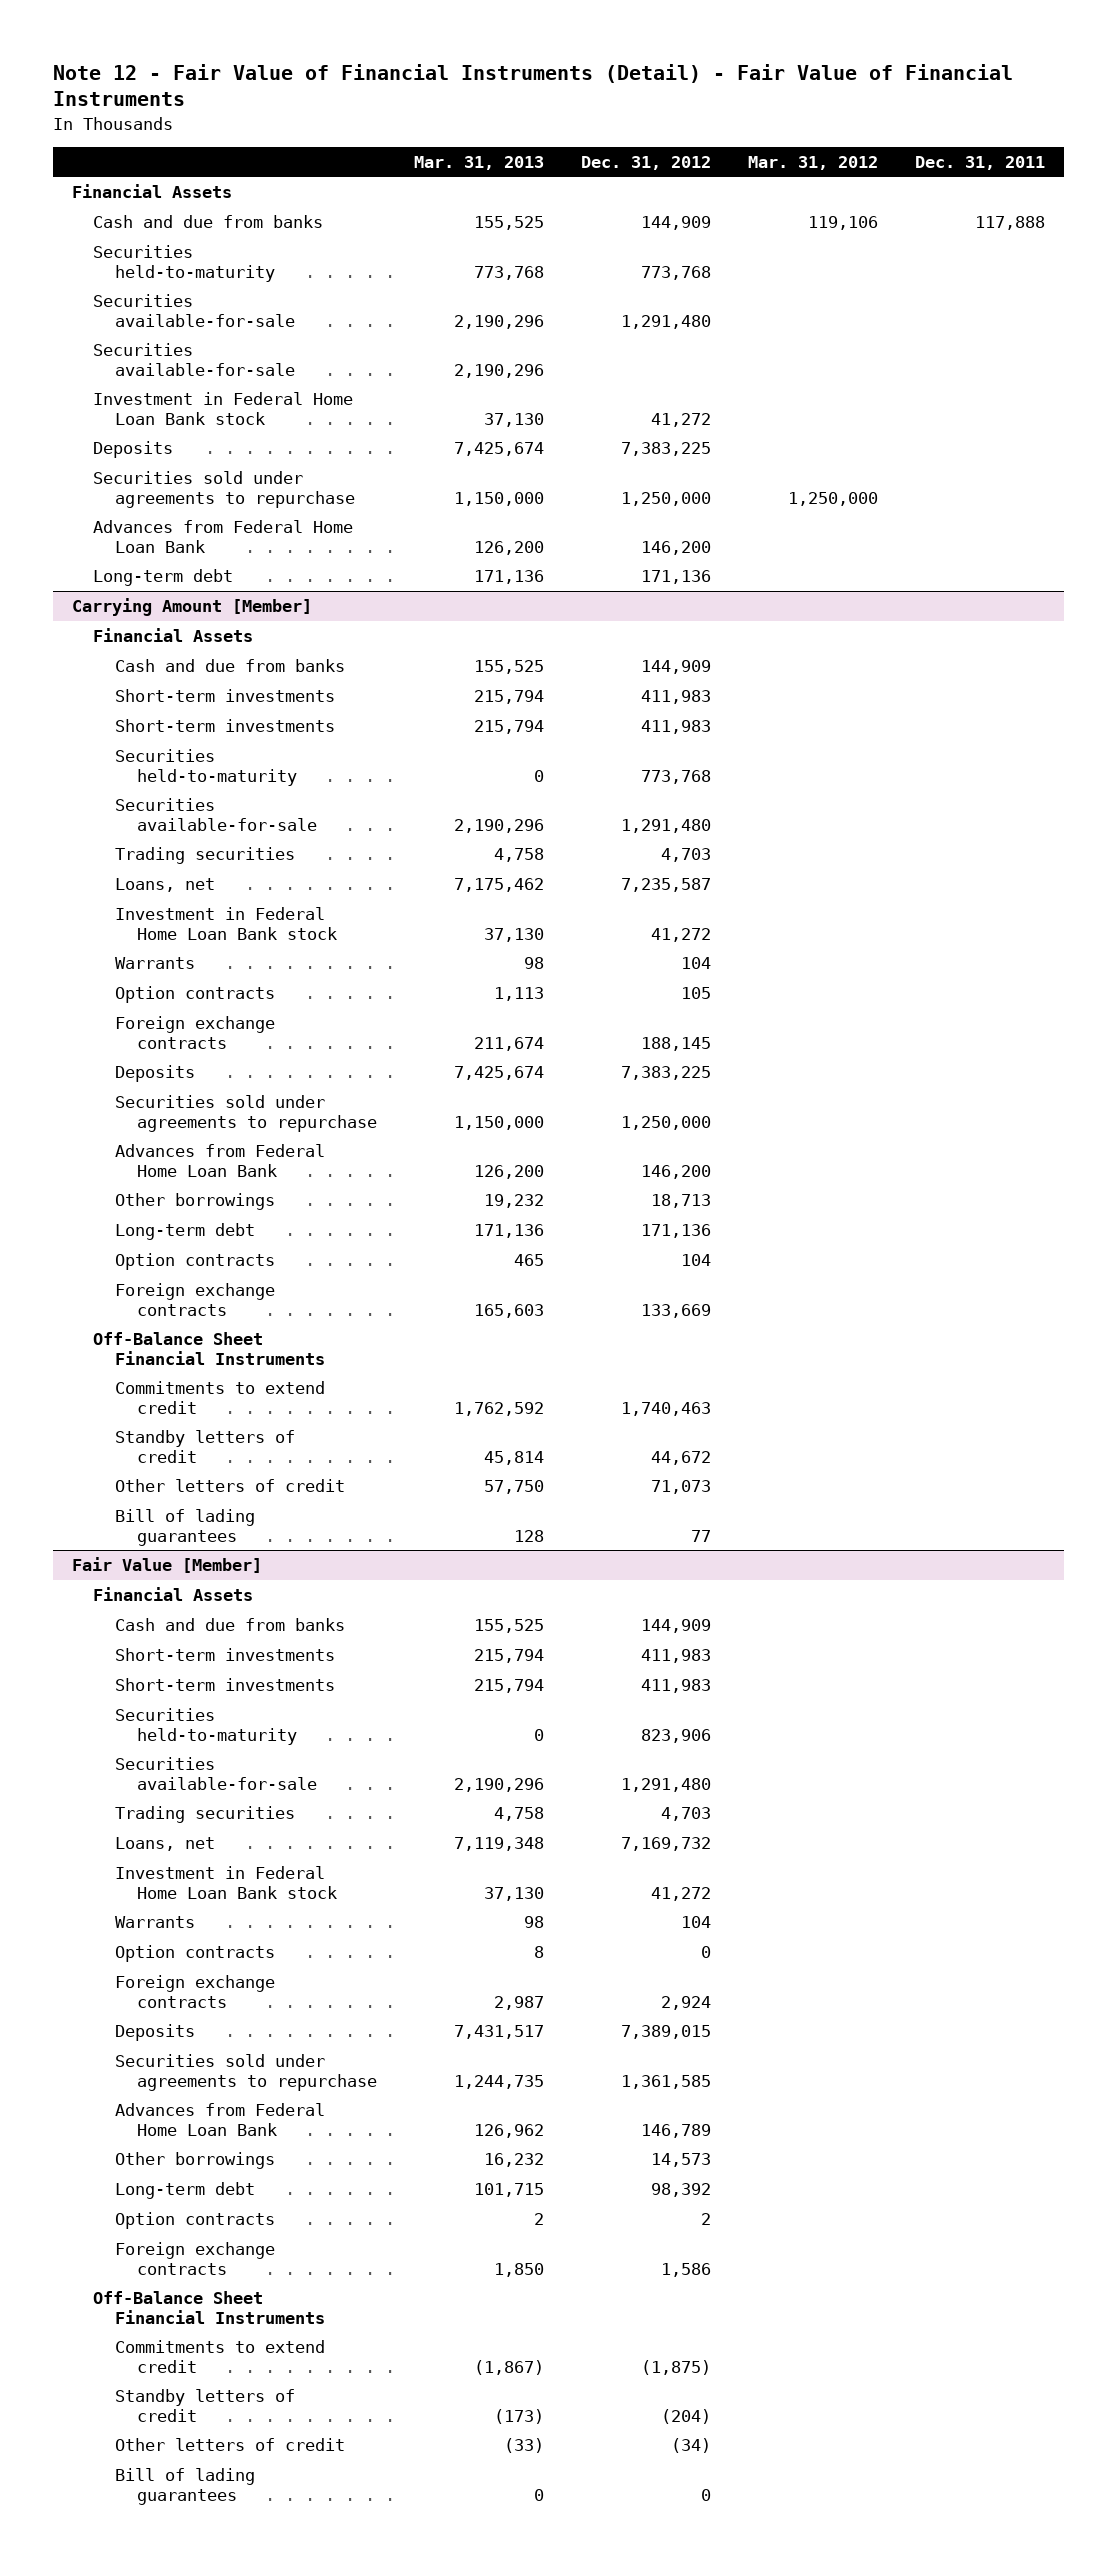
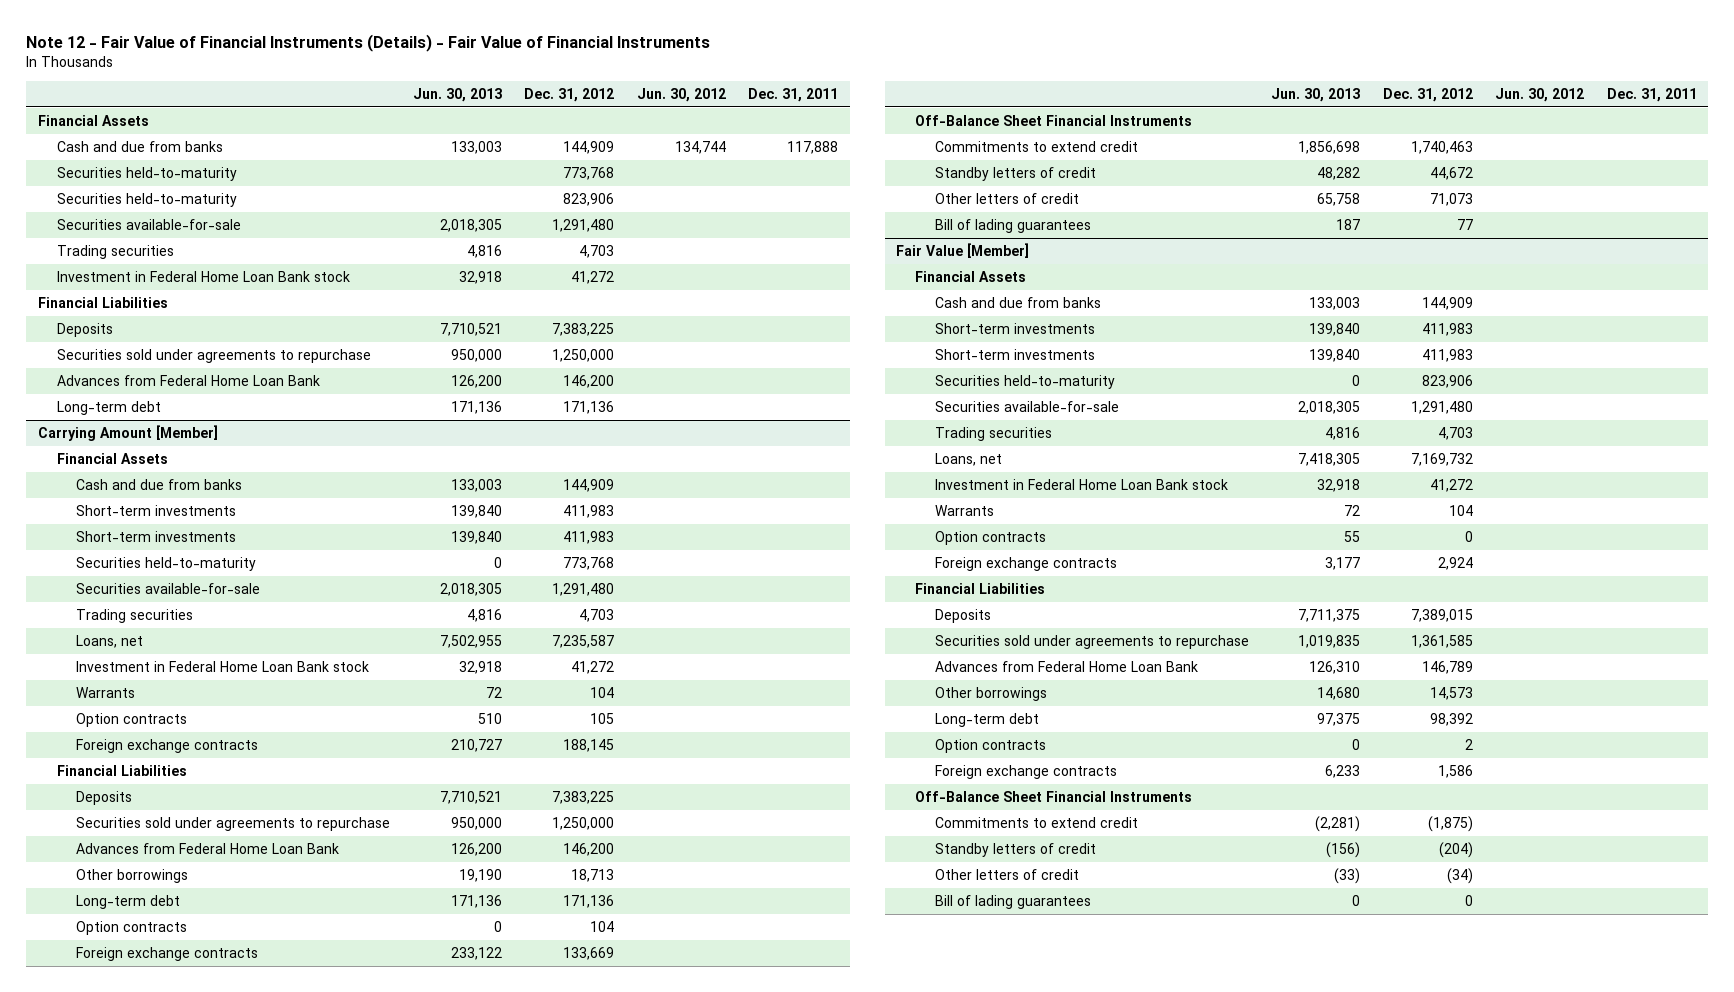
[53,63,1014,107] Note 12 - Fair Value of Financial Instruments (Detail) - Fair Value of Financial Instruments -> [26,34,711,53] Note 12 - Fair Value of Financial Instruments (Details) - Fair Value of Financial Instruments
[413,155,544,170] Mar. 31, 2013 -> none
[748,155,879,170] Mar. 31, 2012 -> none
none -> [412,87,502,102] Jun. 30, 2013
none -> [636,87,726,102] Jun. 30, 2012
none -> [56,192,237,207] Securities held-to-maturity
[93,343,296,376] Securities available-for-sale -> none
none -> [56,244,174,259] Trading securities
none -> [37,296,168,308] Financial Liabilities
none -> [56,764,187,776] Financial Liabilities
none -> [915,582,1046,594] Financial Liabilities

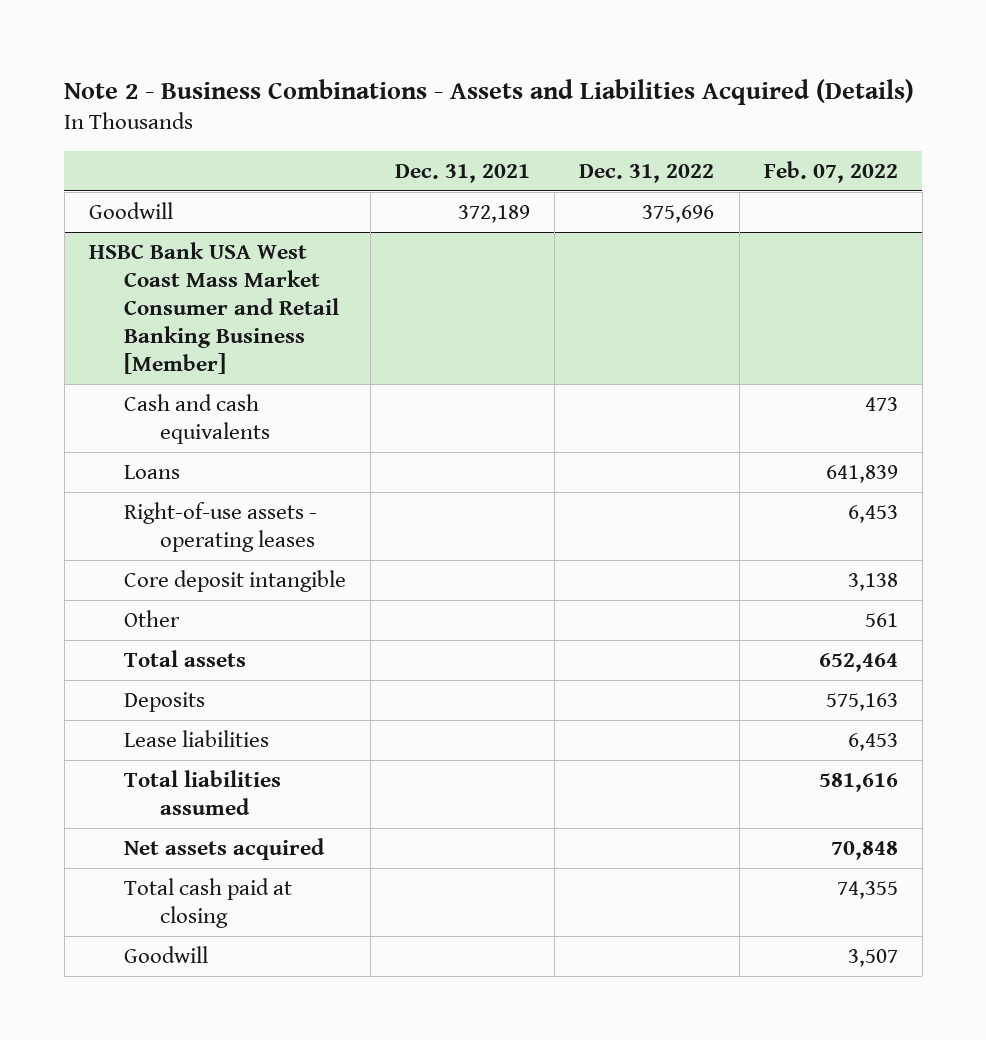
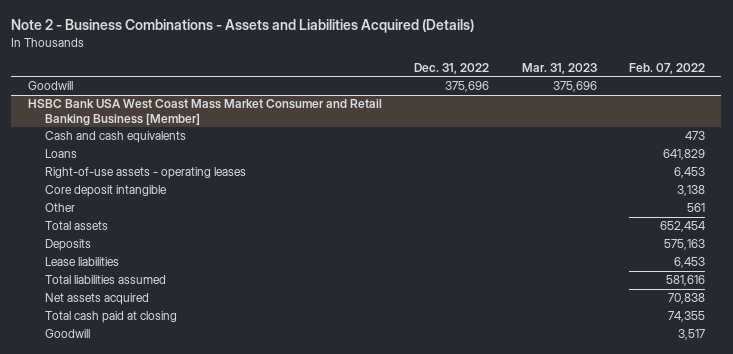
[395,164,531,184] Dec. 31, 2021 -> none
none -> [521,62,597,74] Mar. 31, 2023
[825,464,898,483] 641,839 -> [662,149,705,161] 641,829
[818,652,898,672] 652,464 -> [659,221,706,233] 652,454
[830,840,898,860] 70,848 -> [667,293,705,305] 70,838
[847,948,898,967] 3,507 -> [677,329,705,341] 3,517

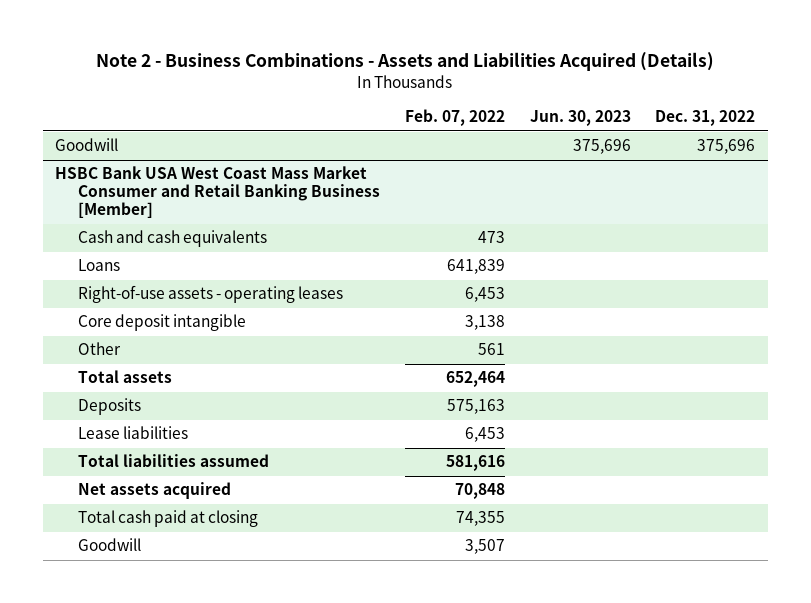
[521,62,597,74] Mar. 31, 2023 -> none
none -> [529,110,631,127] Jun. 30, 2023
[662,149,705,161] 641,829 -> [447,259,506,275] 641,839
[659,221,706,233] 652,454 -> [446,371,506,388] 652,464
[667,293,705,305] 70,838 -> [455,483,506,500] 70,848
[677,329,705,341] 3,517 -> [465,539,506,555] 3,507

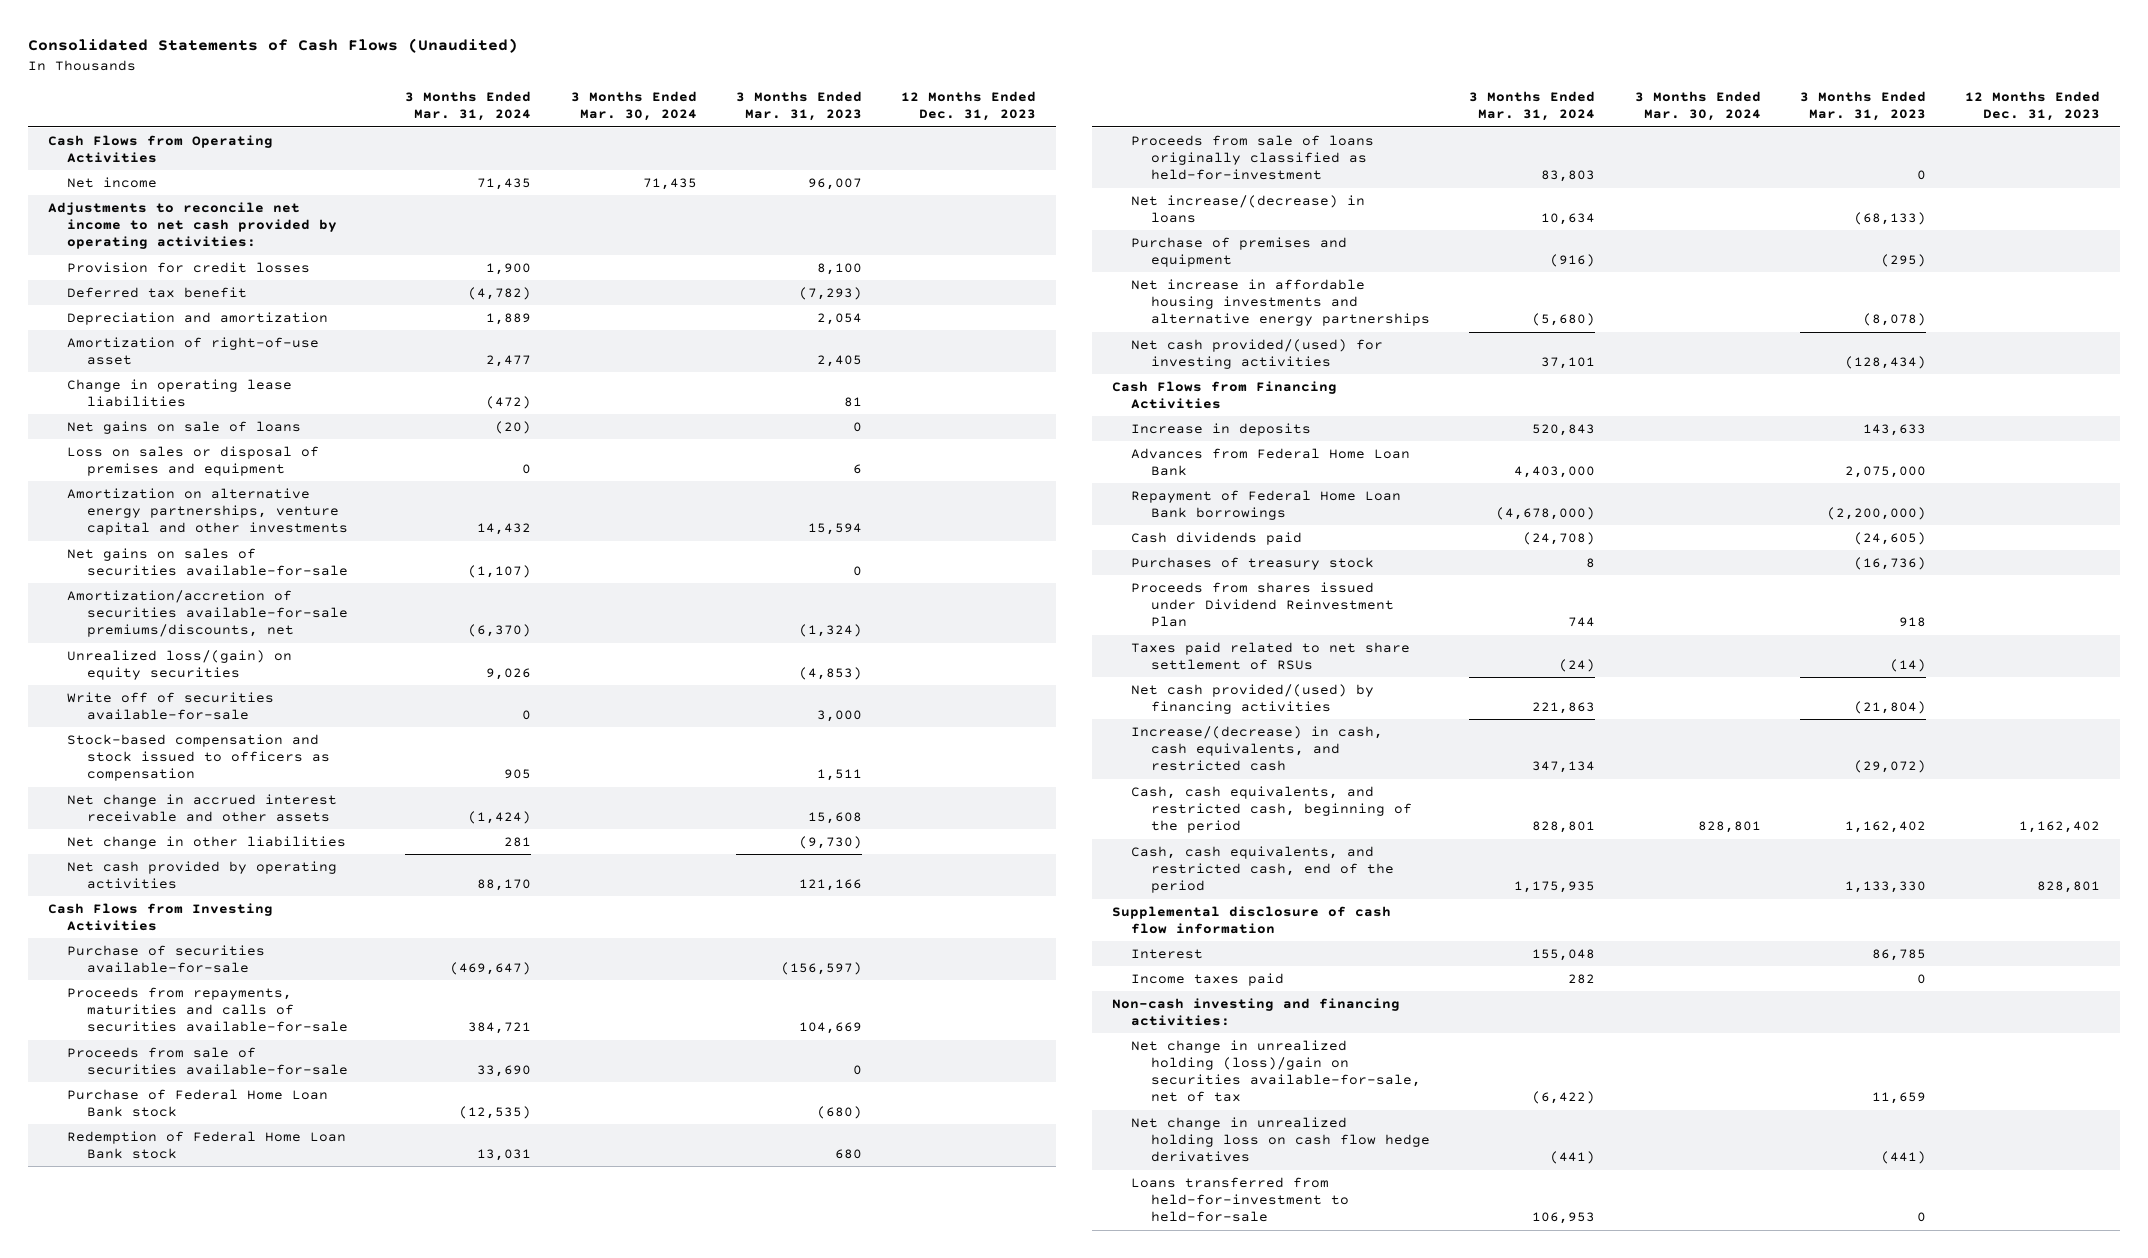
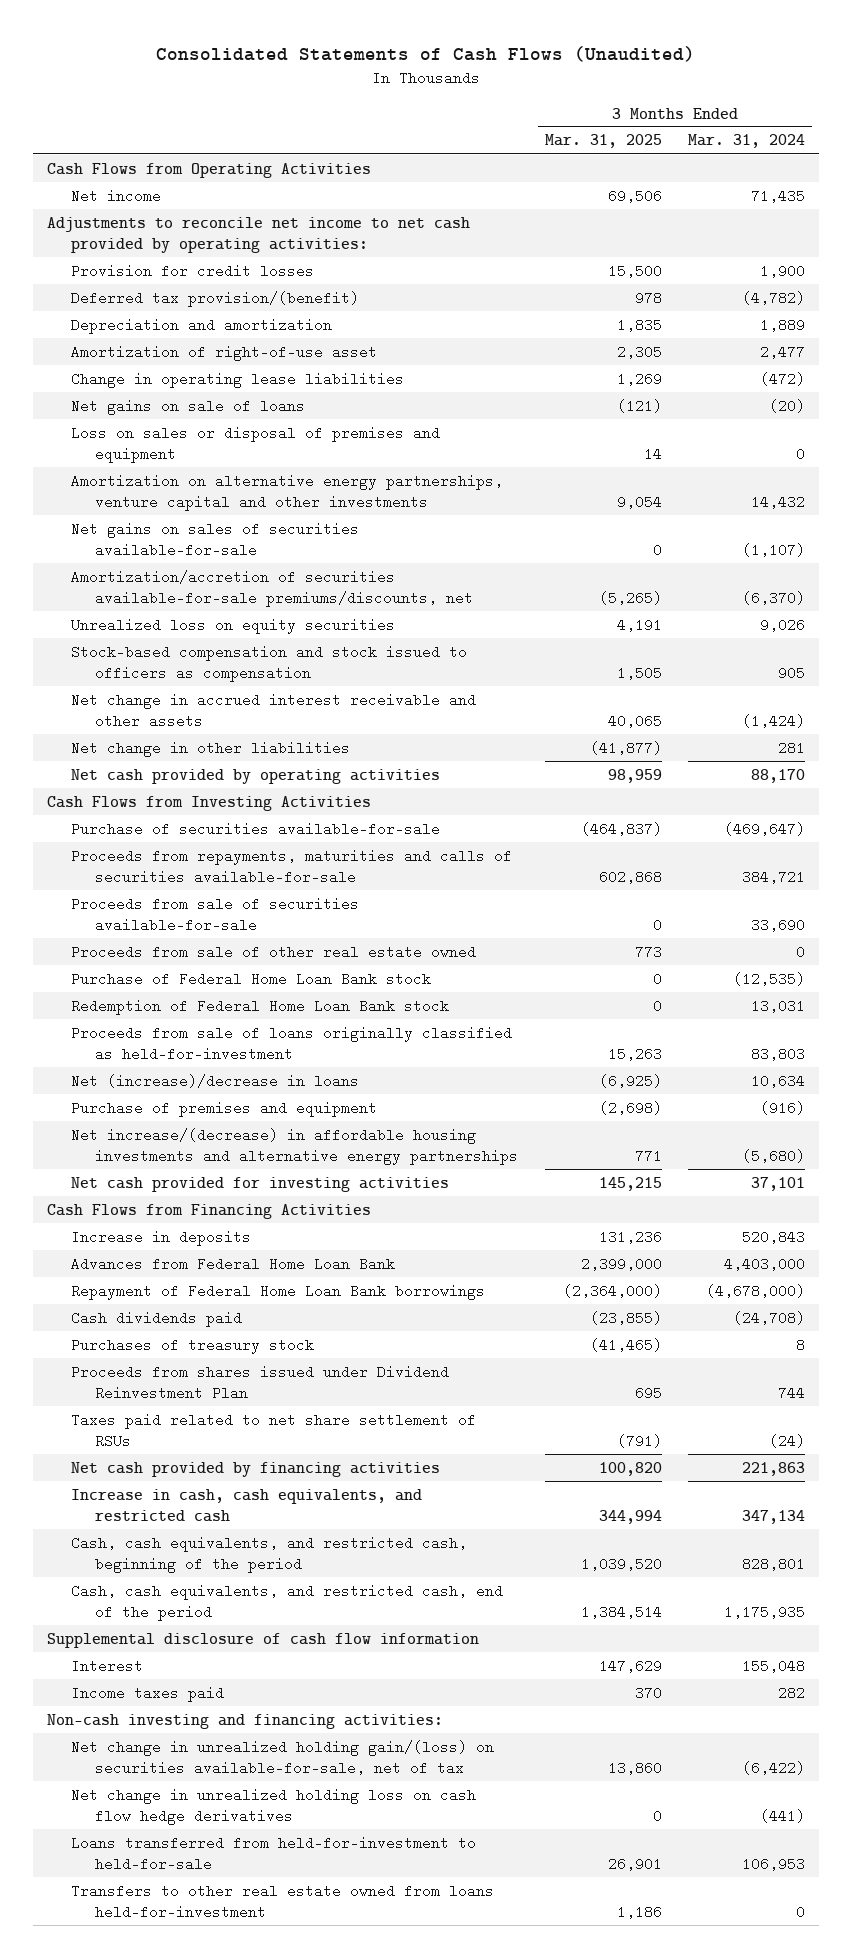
[570,91,697,122] 3 Months Ended Mar. 30, 2024 -> none
[736,91,863,122] 3 Months Ended Mar. 31, 2023 -> none
[901,91,1037,122] 12 Months Ended Dec. 31, 2023 -> none
none -> [544,134,662,149] Mar. 31, 2025
[67,286,248,298] Deferred tax benefit -> [70,290,359,307] Deferred tax provision/(benefit)
[67,691,275,721] Write off of securities available-for-sale -> none
[67,649,293,681] Unrealized loss/(gain) on equity securities -> [70,617,395,634] Unrealized loss on equity securities
none -> [70,944,476,959] Proceeds from sale of other real estate owned
[1131,194,1366,224] Net increase/(decrease) in loans -> [70,1073,359,1088] Net (increase)/decrease in loans
[1131,278,1430,327] Net increase in affordable housing investments and alternative energy partnerships -> [70,1127,518,1165] Net increase/(decrease) in affordable housing investments and alternative energy partnerships
[1131,338,1384,370] Net cash provided/(used) for investing activities -> [70,1176,449,1192] Net cash provided for investing activities
[1131,683,1375,715] Net cash provided/(used) by financing activities -> [70,1461,440,1477] Net cash provided by financing activities
[1131,725,1384,772] Increase/(decrease) in cash, cash equivalents, and restricted cash -> [70,1488,422,1522] Increase in cash, cash equivalents, and restricted cash
[1131,1039,1421,1103] Net change in unrealized holding (loss)/gain on securities available-for-sale, net of tax -> [70,1739,494,1775] Net change in unrealized holding gain/(loss) on securities available-for-sale, net of tax
none -> [70,1883,494,1919] Transfers to other real estate owned from loans held-for-investment

